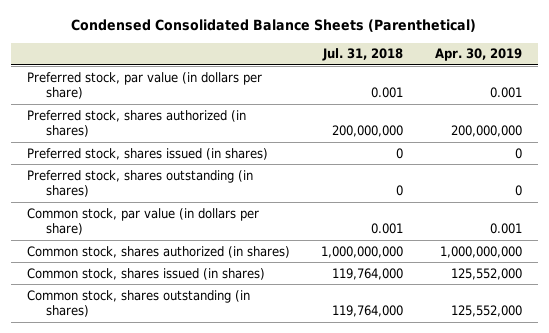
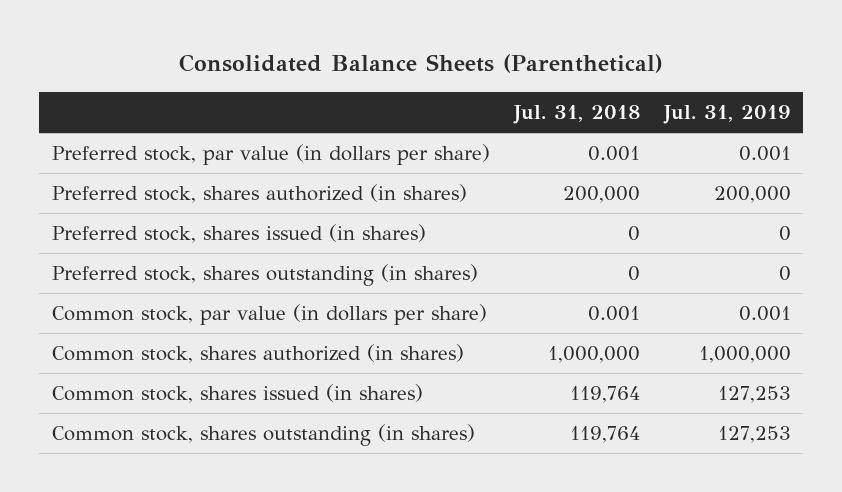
[71,19,477,33] Condensed Consolidated Balance Sheets (Parenthetical) -> [179,54,664,74] Consolidated Balance Sheets (Parenthetical)
[435,48,523,62] Apr. 30, 2019 -> none
none -> [662,105,791,125] Jul. 31, 2019
[332,124,404,137] 200,000,000 -> [562,186,640,204] 200,000
[321,245,404,258] 1,000,000,000 -> [547,346,640,364] 1,000,000
[332,267,404,280] 119,764,000 -> [569,386,640,404] 119,764
[332,304,404,317] 119,764,000 -> [569,426,640,444] 119,764

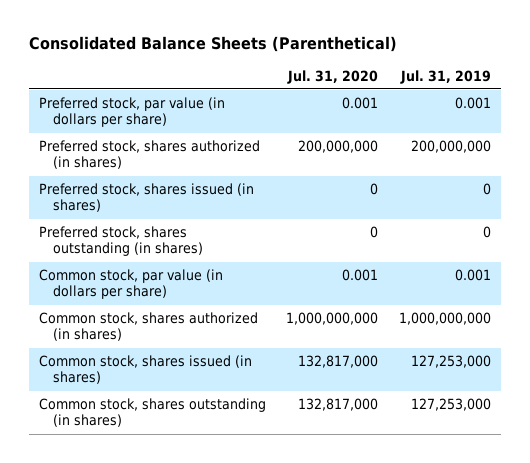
[512,105,640,125] Jul. 31, 2018 -> none
none -> [287,69,379,84] Jul. 31, 2020
[713,186,791,204] 200,000 -> [410,139,491,153] 200,000,000
[698,346,791,364] 1,000,000 -> [398,311,491,325] 1,000,000,000
[717,386,791,404] 127,253 -> [410,354,491,368] 127,253,000
[717,426,791,444] 127,253 -> [410,397,491,411] 127,253,000

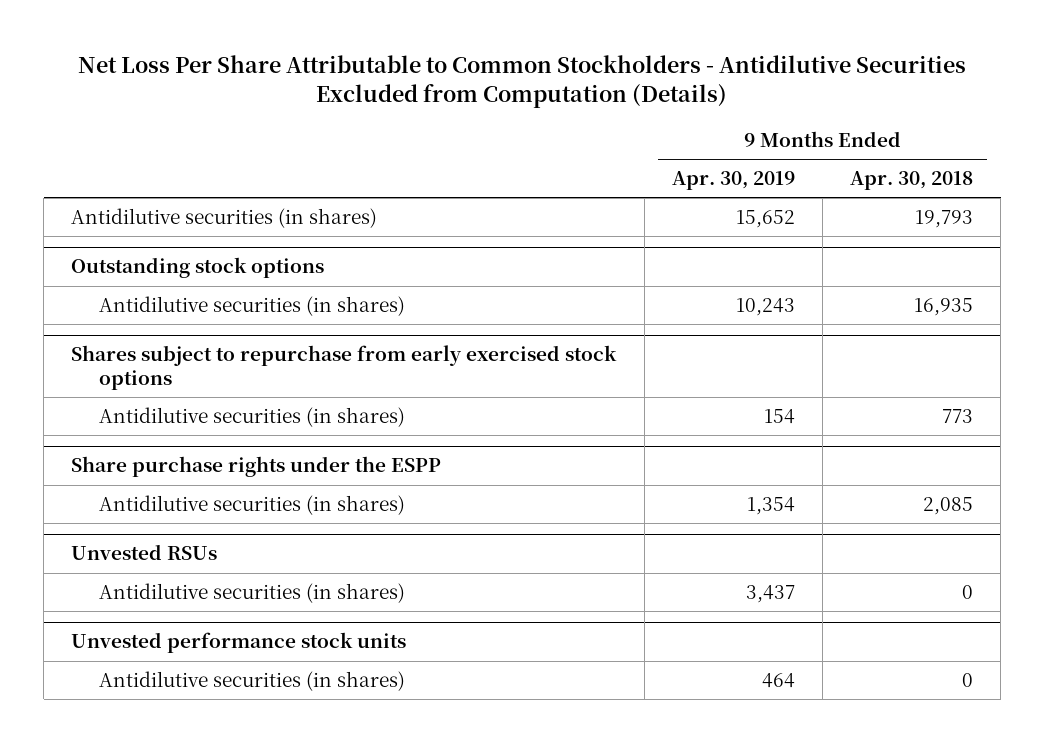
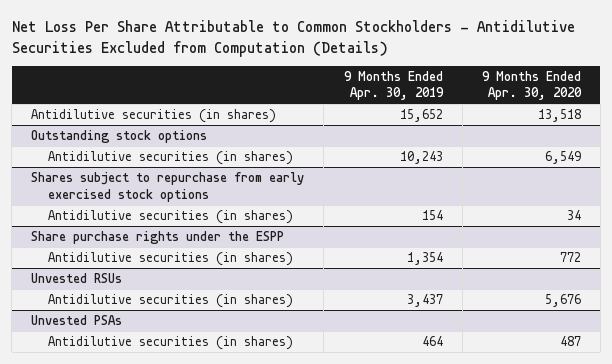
[850,170,974,190] Apr. 30, 2018 -> none
none -> [481,71,582,101] 9 Months Ended Apr. 30, 2020
[71,632,407,654] Unvested performance stock units -> [31,315,123,326] Unvested PSAs

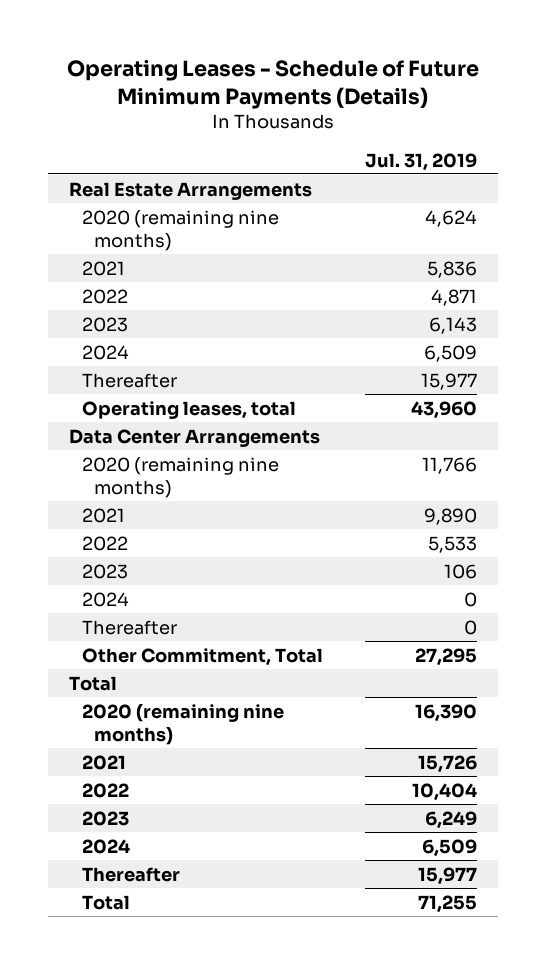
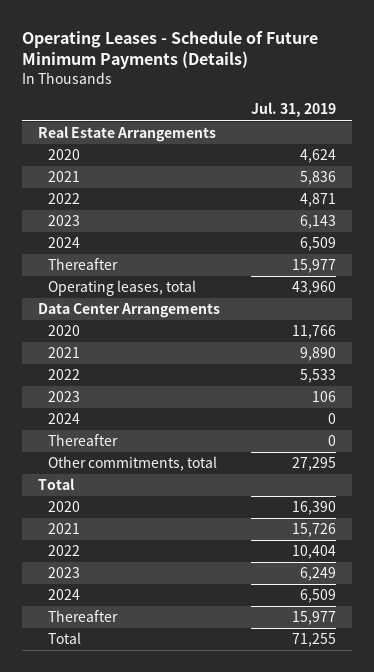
[81,209,279,251] 2020 (remaining nine months) -> [48,149,81,161] 2020
[81,456,279,498] 2020 (remaining nine months) -> [48,325,81,337] 2020
[81,647,323,666] Other Commitment, Total -> [48,456,218,472] Other commitments, total
[81,703,284,745] 2020 (remaining nine months) -> [48,501,81,513] 2020

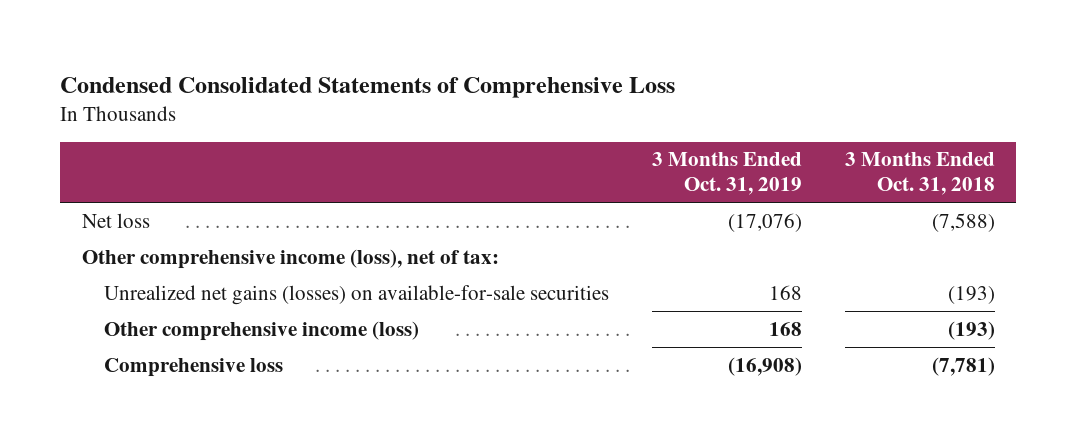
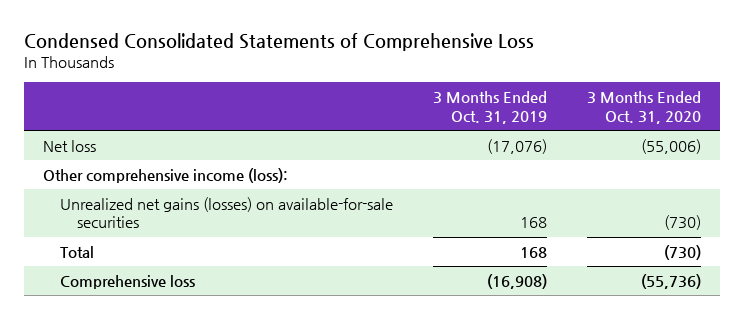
[844,152,995,195] 3 Months Ended Oct. 31, 2018 -> none
none -> [586,91,701,124] 3 Months Ended Oct. 31, 2020
[81,248,499,269] Other comprehensive income (loss), net of tax: -> [43,167,289,183] Other comprehensive income (loss):
[103,320,419,341] Other comprehensive income (loss) -> [60,245,95,258] Total

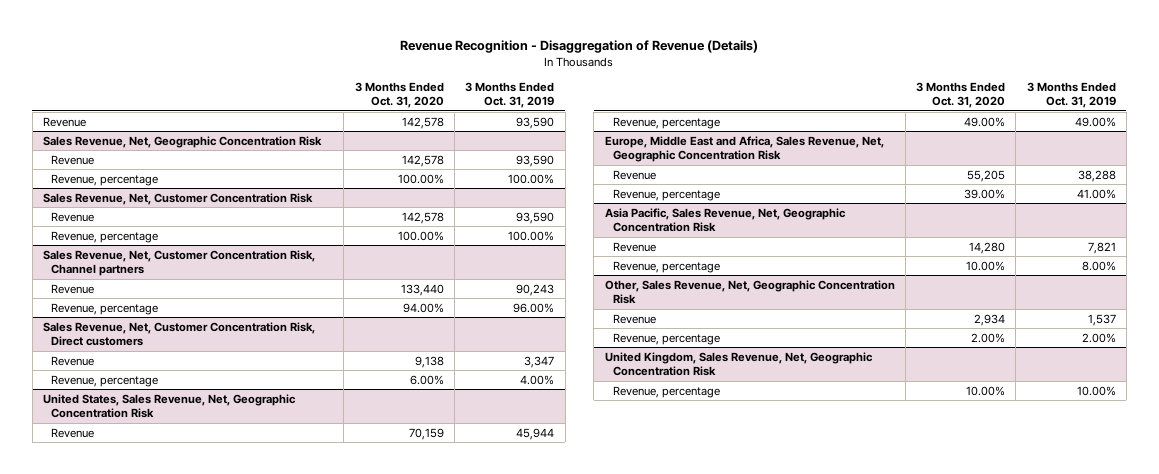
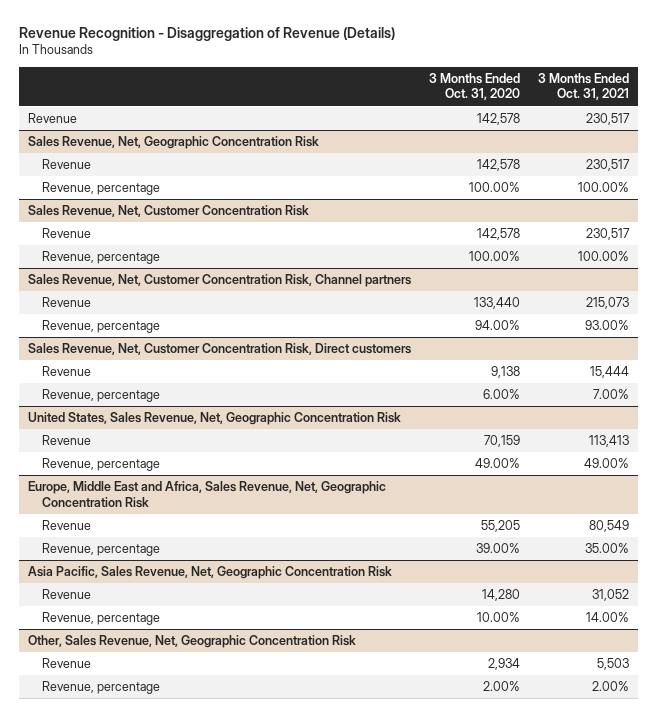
[465,81,555,109] 3 Months Ended Oct. 31, 2019 -> none
none -> [538,72,630,101] 3 Months Ended Oct. 31, 2021
[604,351,873,376] United Kingdom, Sales Revenue, Net, Geographic Concentration Risk -> none
[612,385,720,398] Revenue, percentage -> none

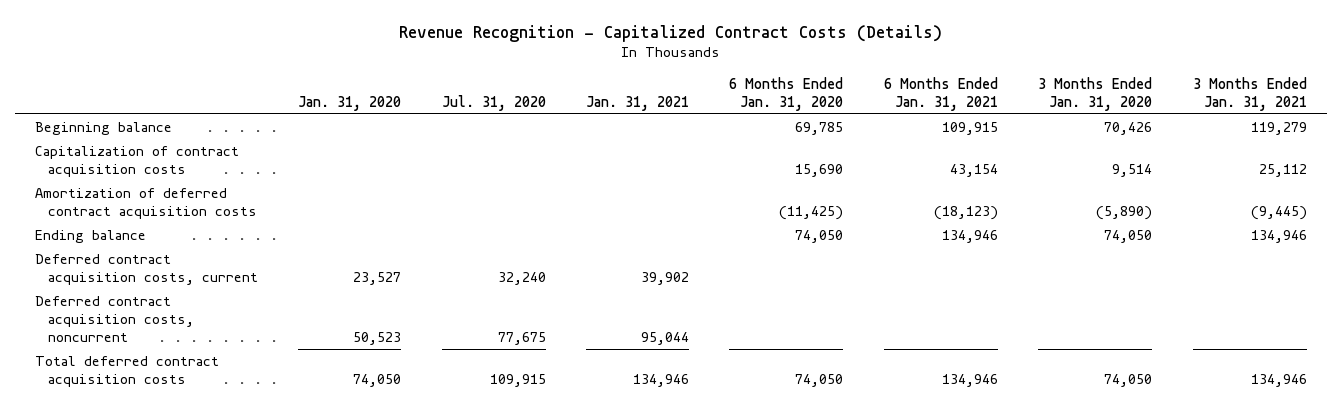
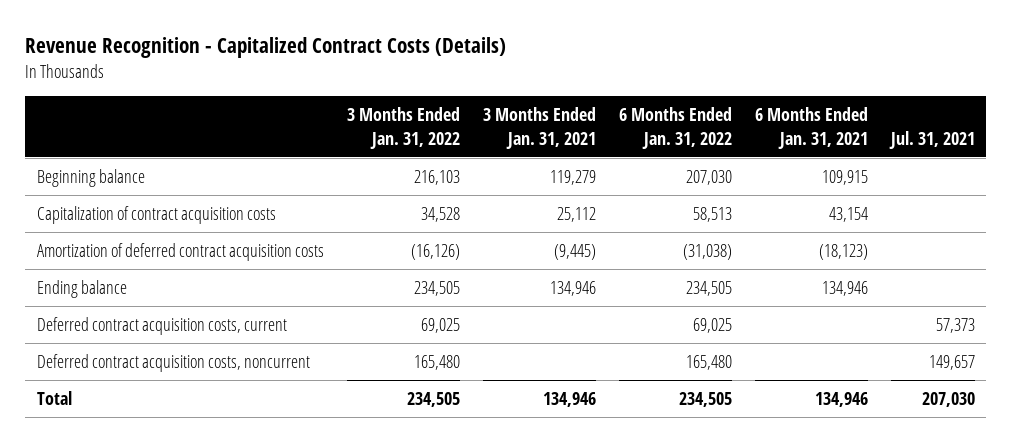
[298,96,402,112] Jan. 31, 2020 -> none
[441,95,546,112] Jul. 31, 2020 -> none
[586,96,690,112] Jan. 31, 2021 -> none
[729,77,844,112] 6 Months Ended Jan. 31, 2020 -> none
[1038,77,1153,112] 3 Months Ended Jan. 31, 2020 -> none
none -> [346,107,460,149] 3 Months Ended Jan. 31, 2022
none -> [618,107,732,149] 6 Months Ended Jan. 31, 2022
none -> [888,130,975,149] Jul. 31, 2021
[34,355,219,387] Total deferred contract acquisition costs -> [36,391,72,406] Total

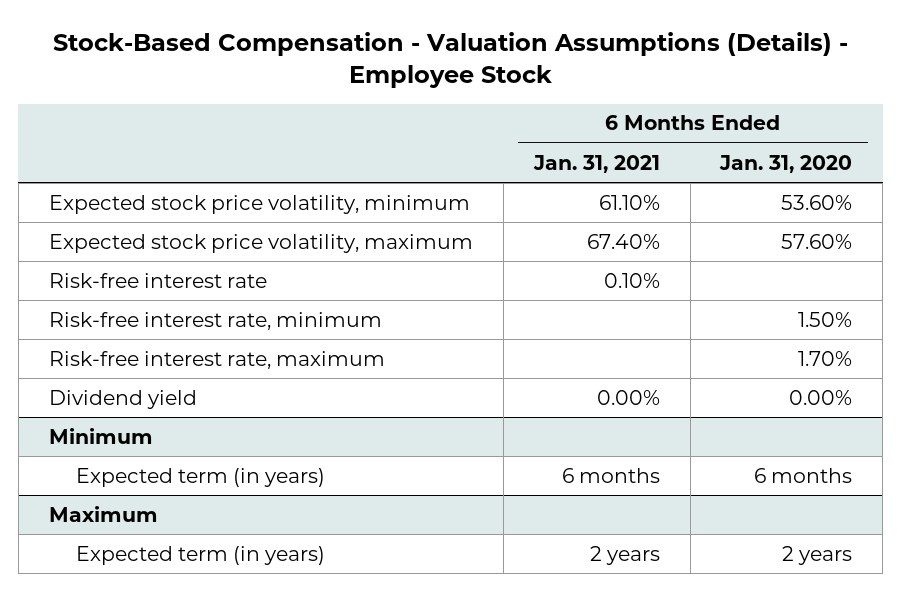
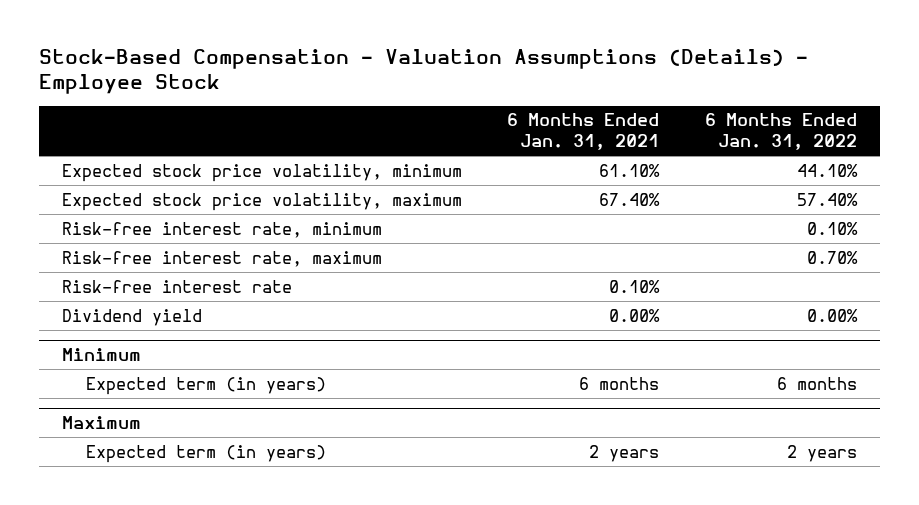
[719,154,853,173] Jan. 31, 2020 -> none
none -> [705,113,858,151] 6 Months Ended Jan. 31, 2022
[48,272,267,288] Risk-free interest rate -> [61,279,292,293] Risk-free interest rate

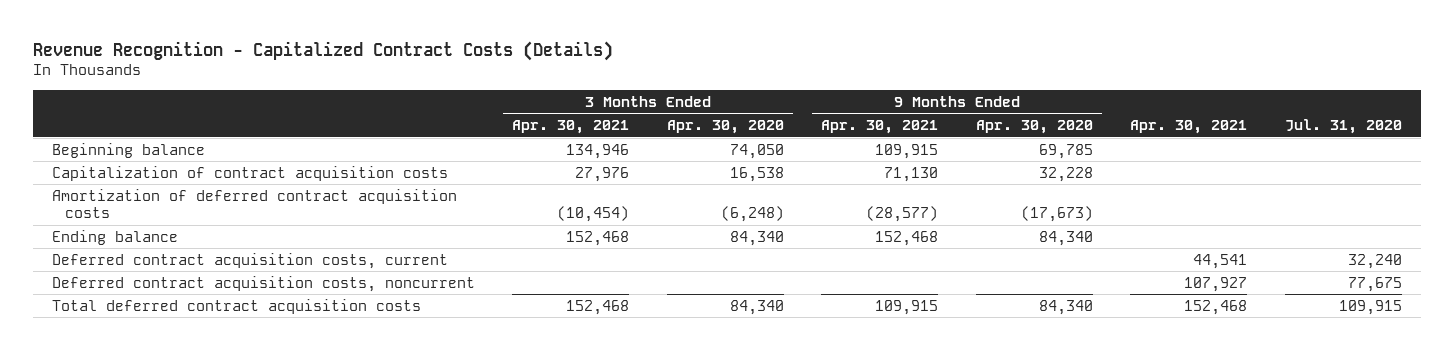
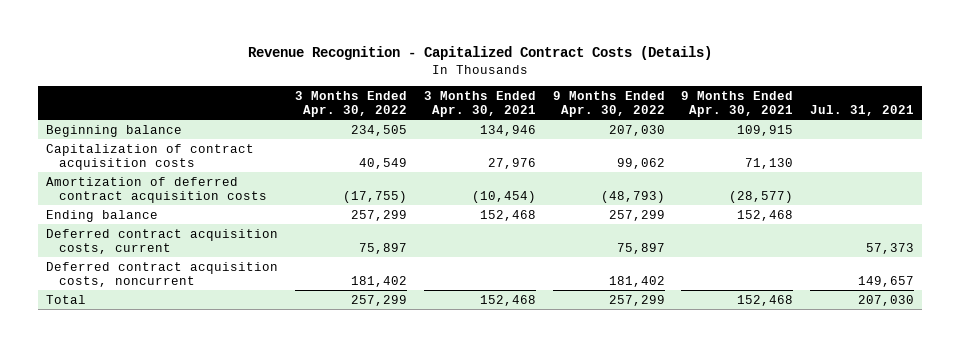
[666,120,784,135] Apr. 30, 2020 -> none
[975,120,1093,135] Apr. 30, 2020 -> none
[1130,120,1248,135] Apr. 30, 2021 -> none
[1284,119,1402,135] Jul. 31, 2020 -> none
none -> [295,90,408,117] 3 Months Ended Apr. 30, 2022
none -> [552,90,665,117] 9 Months Ended Apr. 30, 2022
none -> [809,104,914,116] Jul. 31, 2021
[51,298,421,314] Total deferred contract acquisition costs -> [46,294,87,304] Total
[875,299,939,315] 109,915 -> [737,294,794,306] 152,468

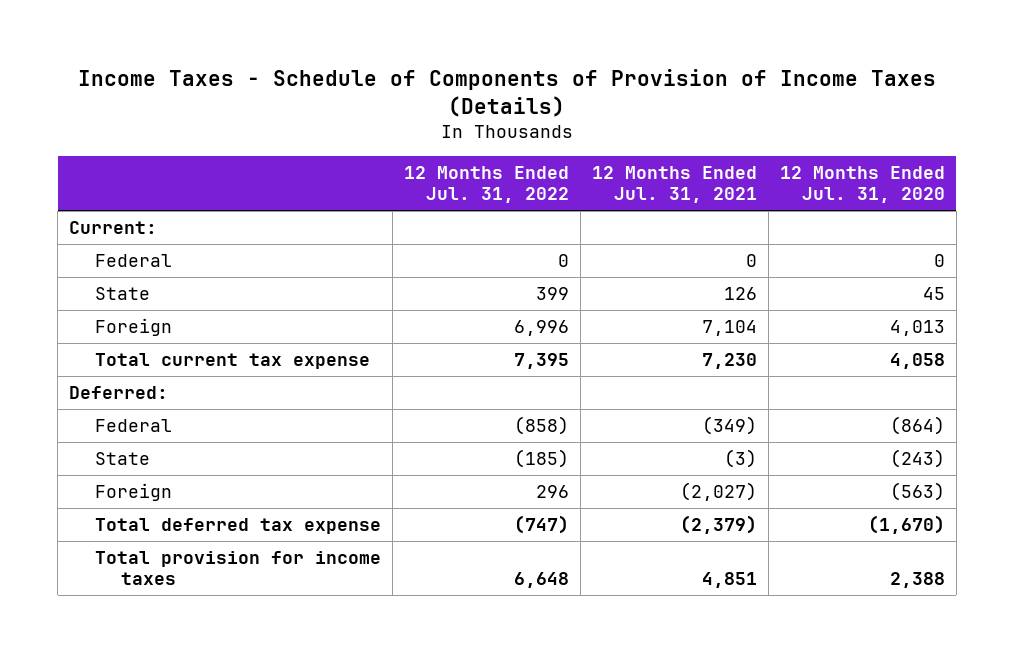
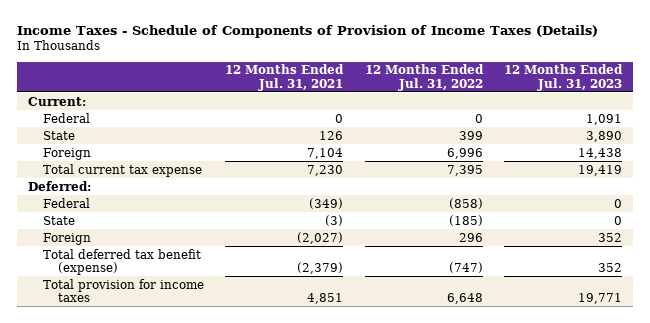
[779,166,945,204] 12 Months Ended Jul. 31, 2020 -> none
none -> [503,64,623,91] 12 Months Ended Jul. 31, 2023
[95,518,382,535] Total deferred tax expense -> [43,248,202,275] Total deferred tax benefit (expense)

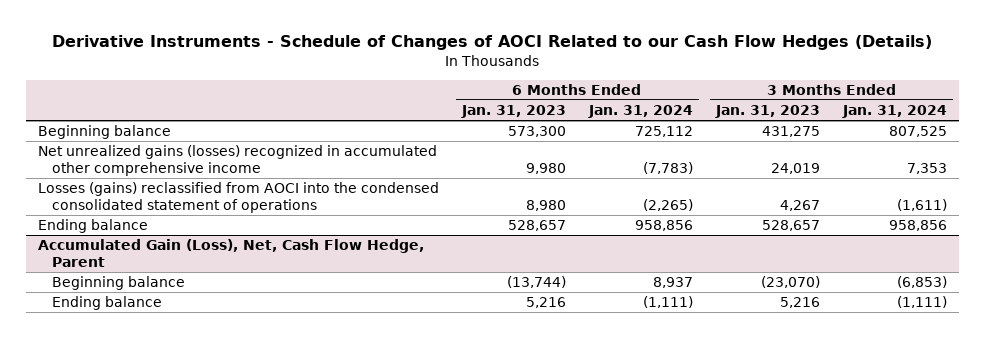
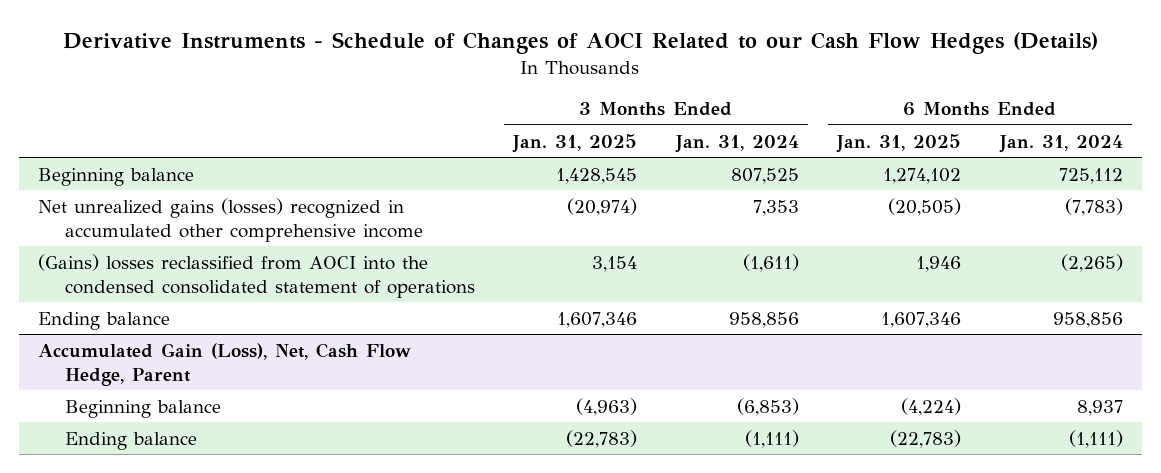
[460,105,566,119] Jan. 31, 2023 -> none
[715,105,821,119] Jan. 31, 2023 -> none
none -> [512,133,638,153] Jan. 31, 2025
none -> [836,133,962,153] Jan. 31, 2025
[37,182,439,214] Losses (gains) reclassified from AOCI into the condensed consolidated statement of operations -> [37,253,476,298] (Gains) losses reclassified from AOCI into the condensed consolidated statement of operations

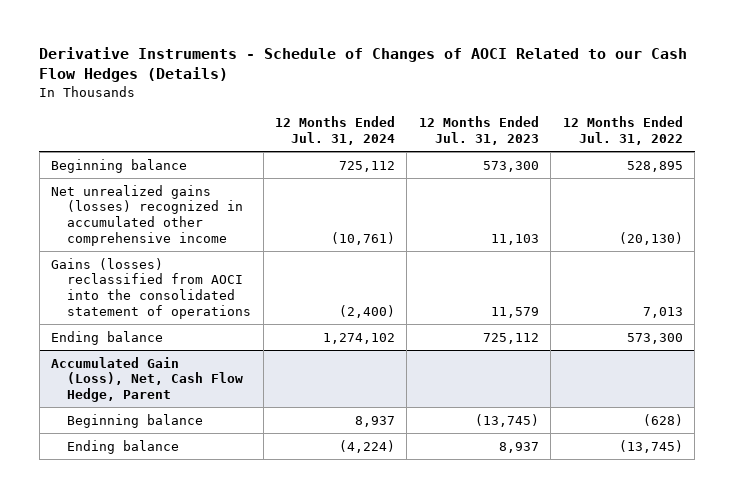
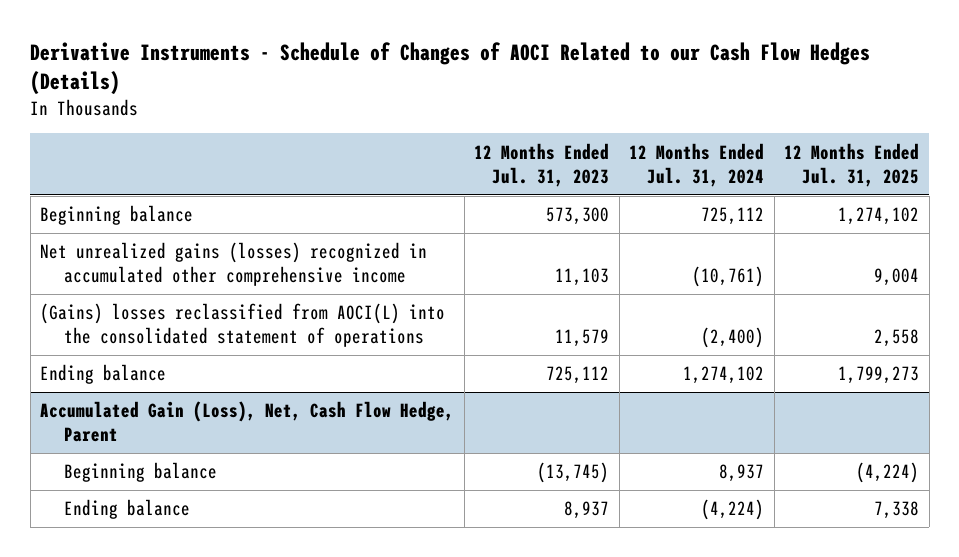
[562,116,683,146] 12 Months Ended Jul. 31, 2022 -> none
none -> [784,142,920,187] 12 Months Ended Jul. 31, 2025
[51,257,252,319] Gains (losses) reclassified from AOCI into the consolidated statement of operations -> [40,303,446,348] (Gains) losses reclassified from AOCI(L) into the consolidated statement of operations

